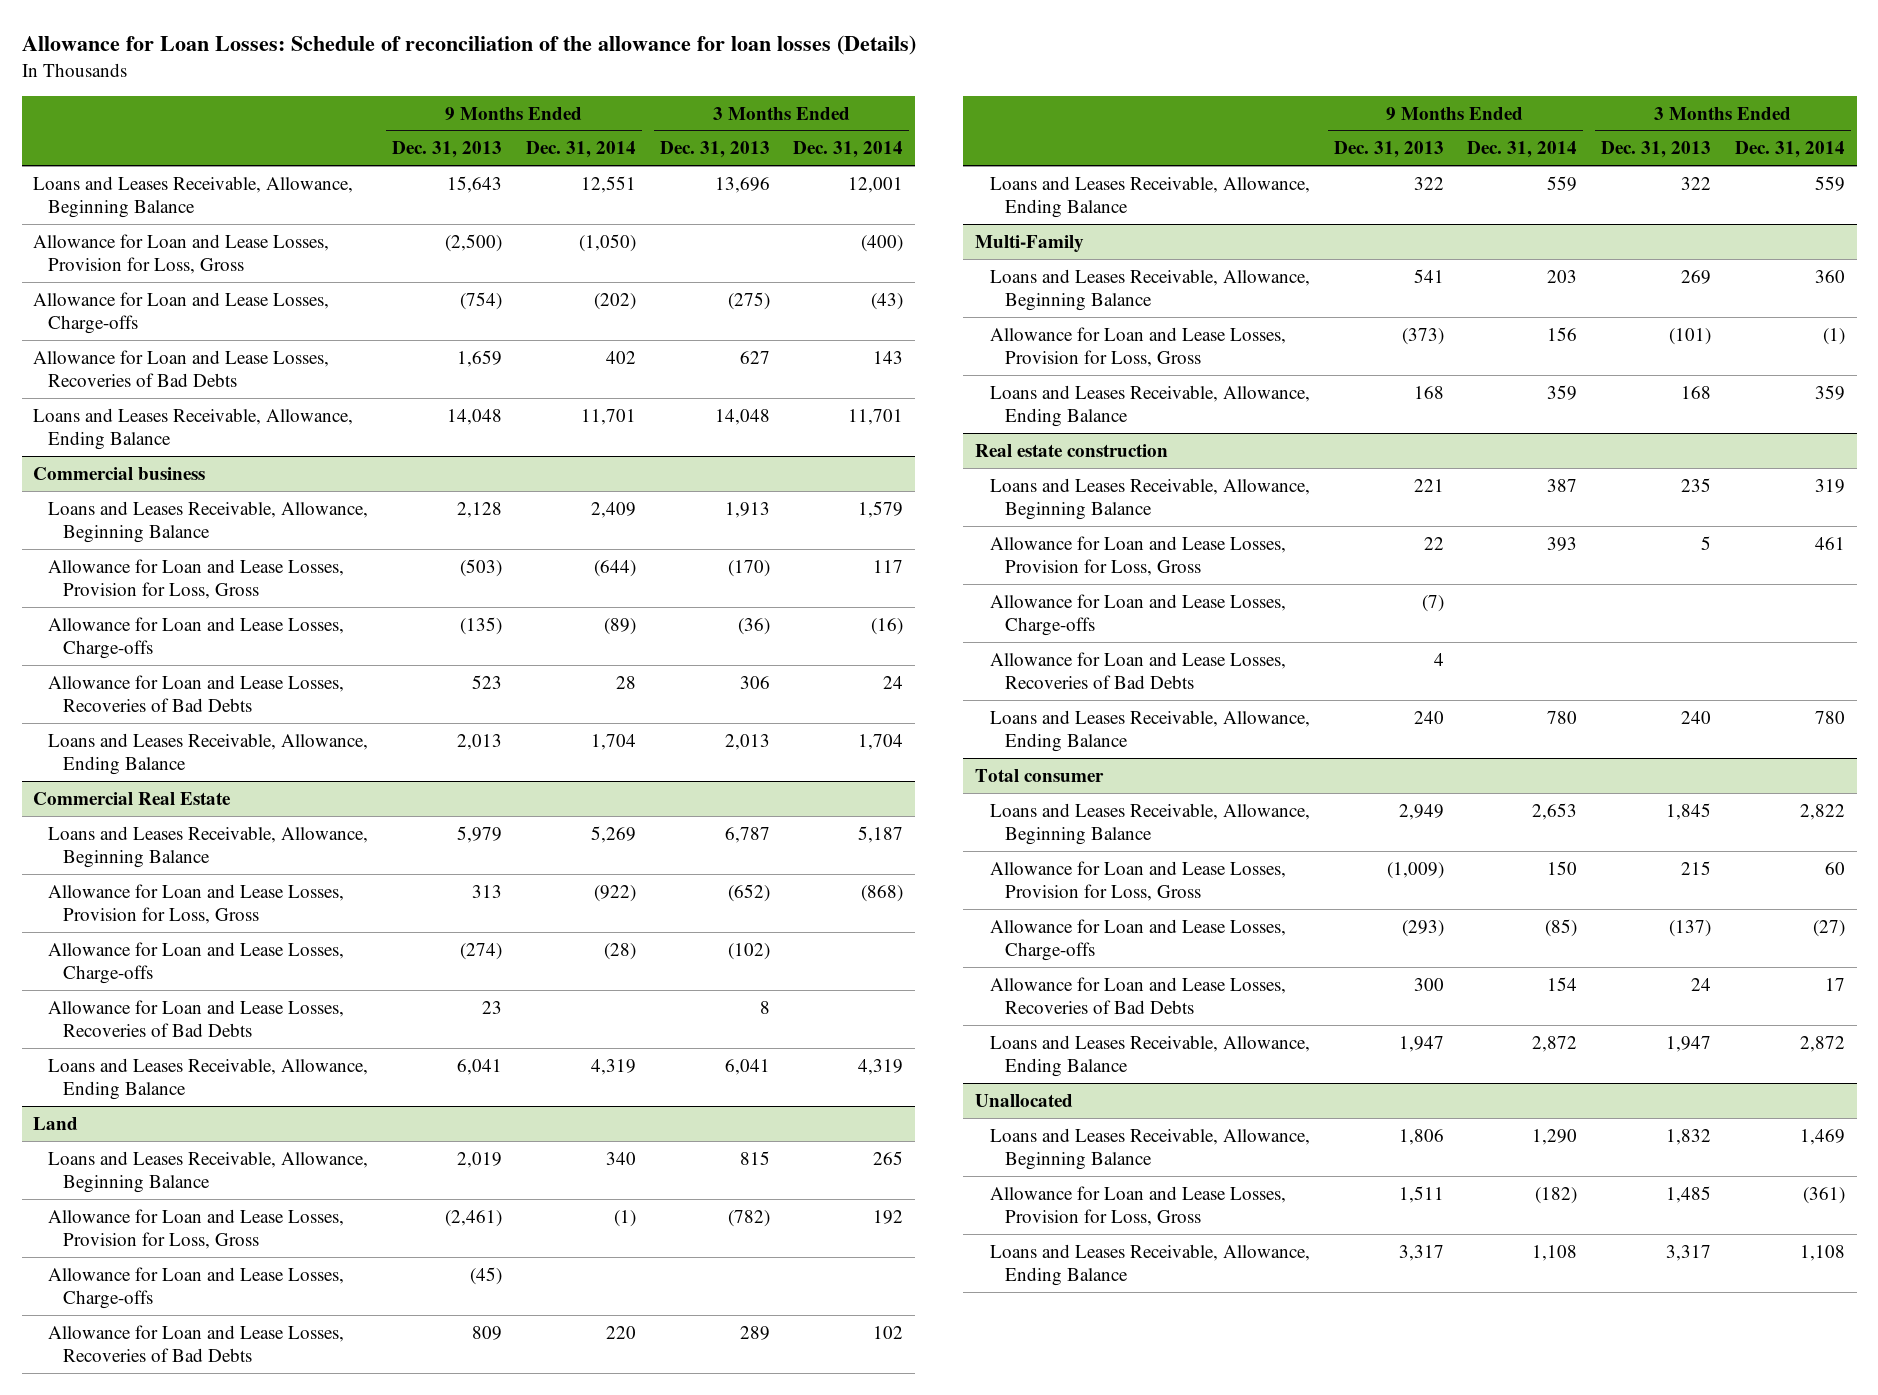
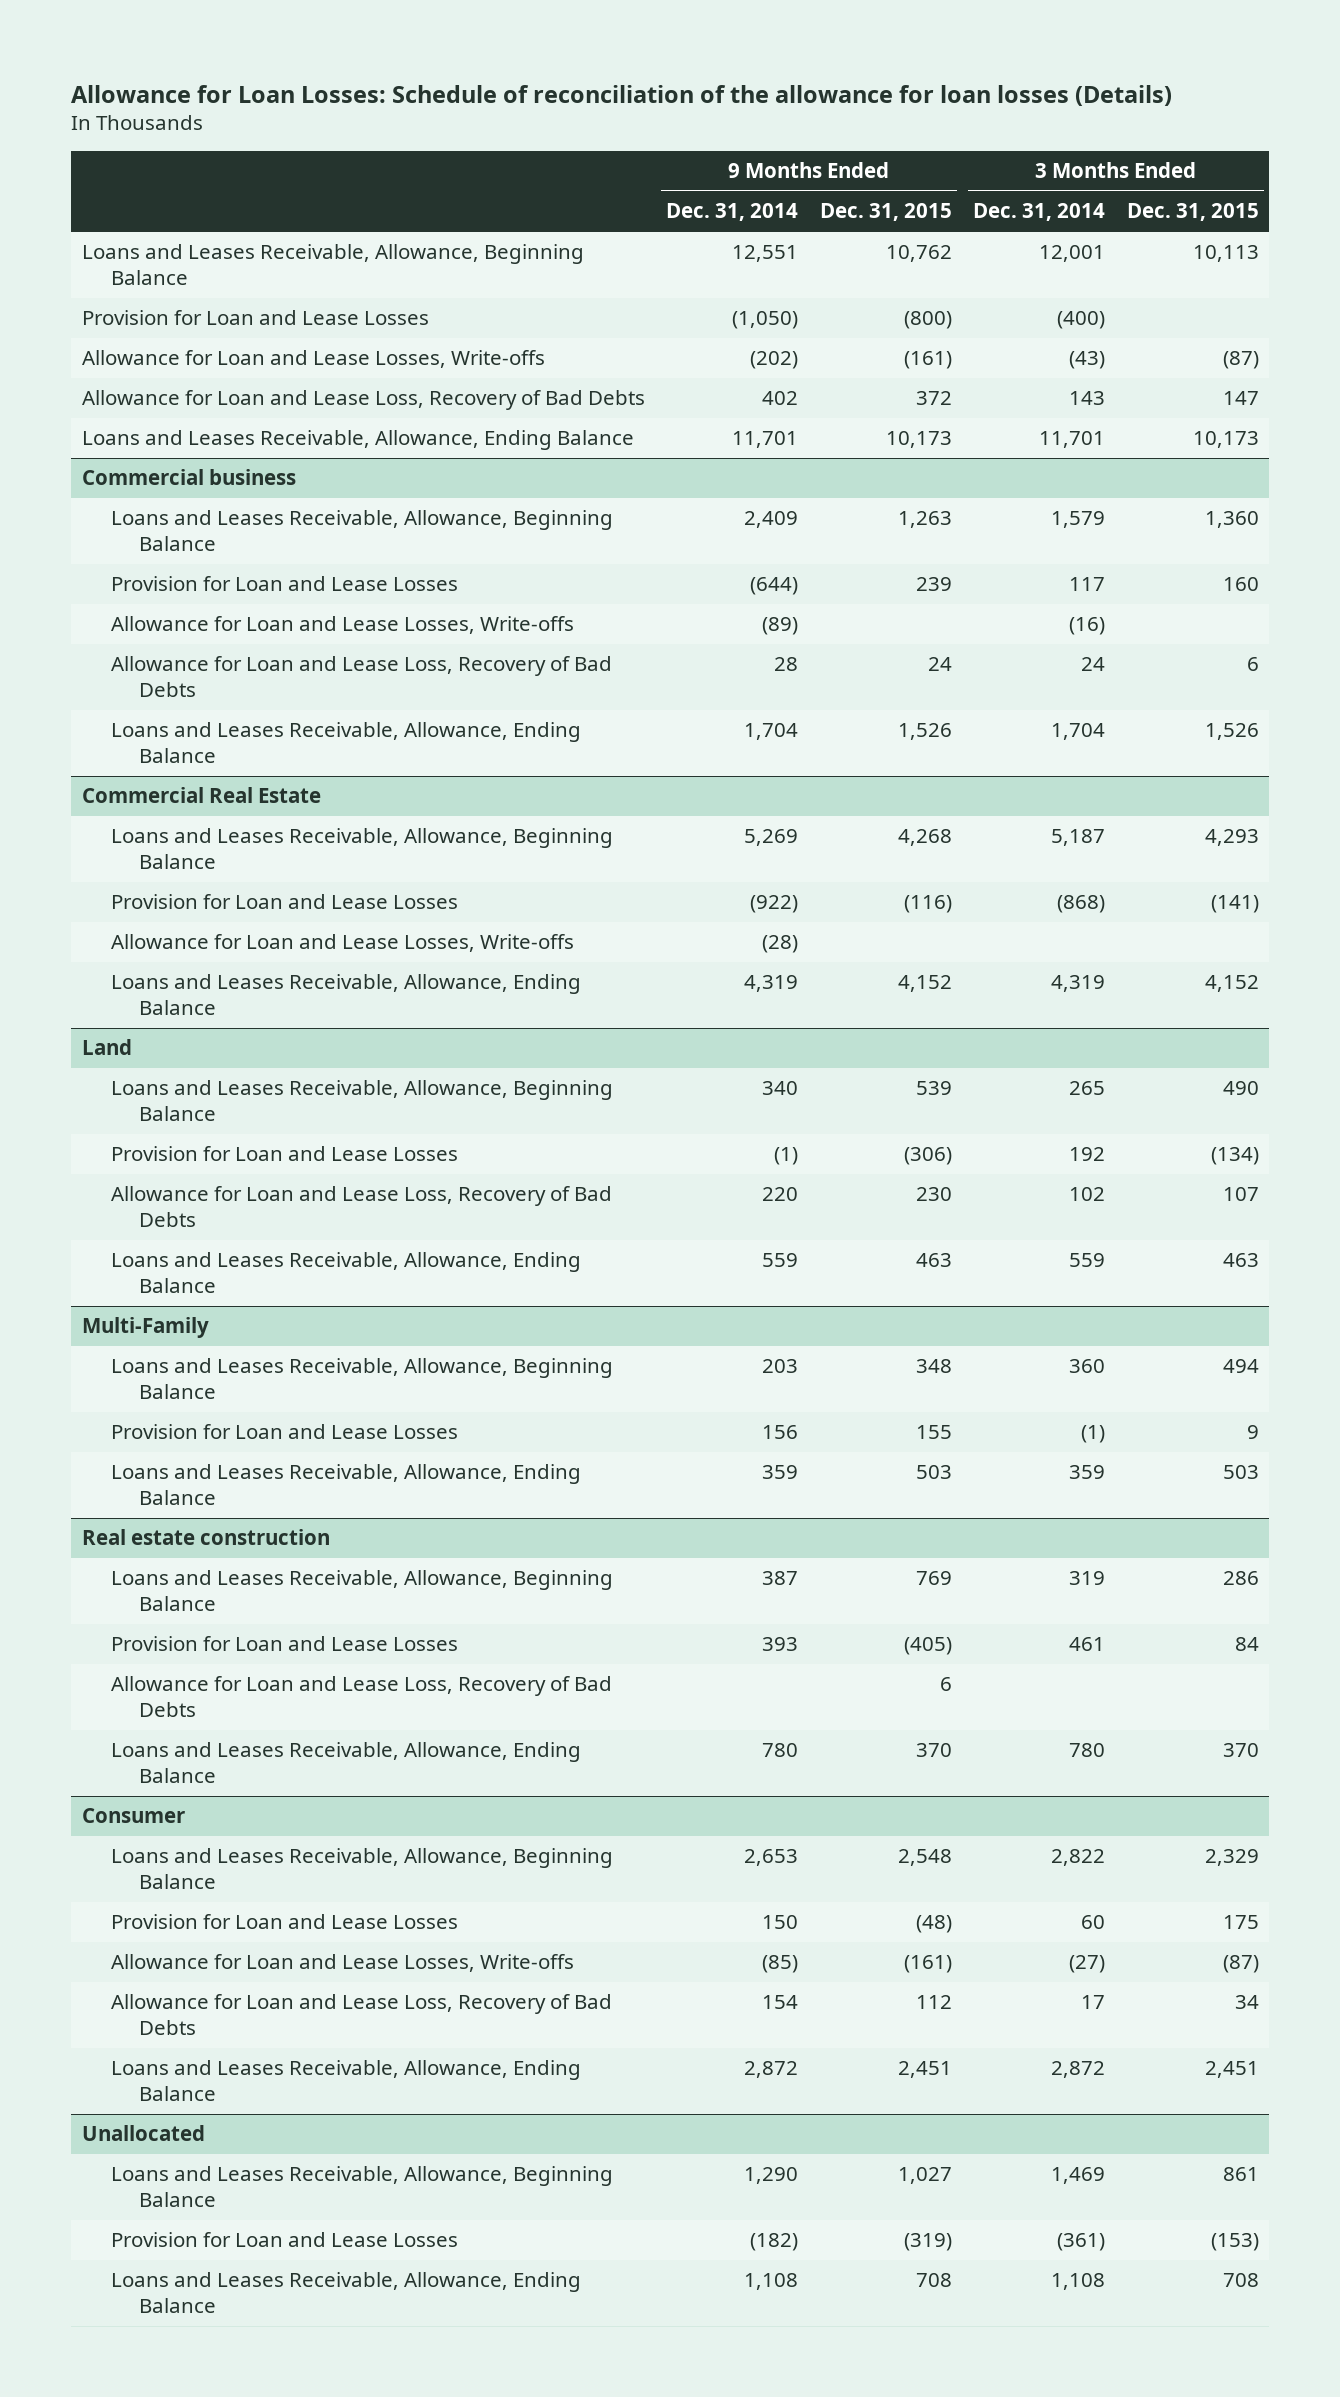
[392,141,503,159] Dec. 31, 2013 -> none
[659,141,770,159] Dec. 31, 2013 -> none
none -> [819,203,952,222] Dec. 31, 2015
none -> [1126,203,1259,222] Dec. 31, 2015
[33,233,330,274] Allowance for Loan and Lease Losses, Provision for Loss, Gross -> [81,310,429,326] Provision for Loan and Lease Losses
[33,291,330,334] Allowance for Loan and Lease Losses, Charge-offs -> [81,350,545,369] Allowance for Loan and Lease Losses, Write-offs
[33,349,330,387] Allowance for Loan and Lease Losses, Recoveries of Bad Debts -> [81,390,645,411] Allowance for Loan and Lease Loss, Recovery of Bad Debts
[48,558,345,599] Allowance for Loan and Lease Losses, Provision for Loss, Gross -> [110,576,458,592] Provision for Loan and Lease Losses
[48,616,345,659] Allowance for Loan and Lease Losses, Charge-offs -> [110,616,574,635] Allowance for Loan and Lease Losses, Write-offs
[48,674,345,712] Allowance for Loan and Lease Losses, Recoveries of Bad Debts -> [110,656,612,698] Allowance for Loan and Lease Loss, Recovery of Bad Debts
[48,999,345,1037] Allowance for Loan and Lease Losses, Recoveries of Bad Debts -> none
[48,883,345,924] Allowance for Loan and Lease Losses, Provision for Loss, Gross -> [110,894,458,910] Provision for Loan and Lease Losses
[48,941,345,984] Allowance for Loan and Lease Losses, Charge-offs -> [110,934,574,953] Allowance for Loan and Lease Losses, Write-offs
[48,1266,345,1309] Allowance for Loan and Lease Losses, Charge-offs -> none
[48,1208,345,1249] Allowance for Loan and Lease Losses, Provision for Loss, Gross -> [110,1146,458,1162] Provision for Loan and Lease Losses
[48,1324,345,1362] Allowance for Loan and Lease Losses, Recoveries of Bad Debts -> [110,1186,612,1228] Allowance for Loan and Lease Loss, Recovery of Bad Debts
[989,326,1286,367] Allowance for Loan and Lease Losses, Provision for Loss, Gross -> [110,1424,458,1440] Provision for Loan and Lease Losses
[989,593,1286,636] Allowance for Loan and Lease Losses, Charge-offs -> none
[989,535,1286,576] Allowance for Loan and Lease Losses, Provision for Loss, Gross -> [110,1636,458,1652] Provision for Loan and Lease Losses
[989,651,1286,689] Allowance for Loan and Lease Losses, Recoveries of Bad Debts -> [110,1676,612,1718] Allowance for Loan and Lease Loss, Recovery of Bad Debts
[974,768,1104,782] Total consumer -> [81,1808,185,1824] Consumer
[989,860,1286,901] Allowance for Loan and Lease Losses, Provision for Loss, Gross -> [110,1914,458,1930] Provision for Loan and Lease Losses
[989,918,1286,961] Allowance for Loan and Lease Losses, Charge-offs -> [110,1954,574,1973] Allowance for Loan and Lease Losses, Write-offs
[989,976,1286,1014] Allowance for Loan and Lease Losses, Recoveries of Bad Debts -> [110,1994,612,2036] Allowance for Loan and Lease Loss, Recovery of Bad Debts
[989,1185,1286,1226] Allowance for Loan and Lease Losses, Provision for Loss, Gross -> [110,2232,458,2248] Provision for Loan and Lease Losses

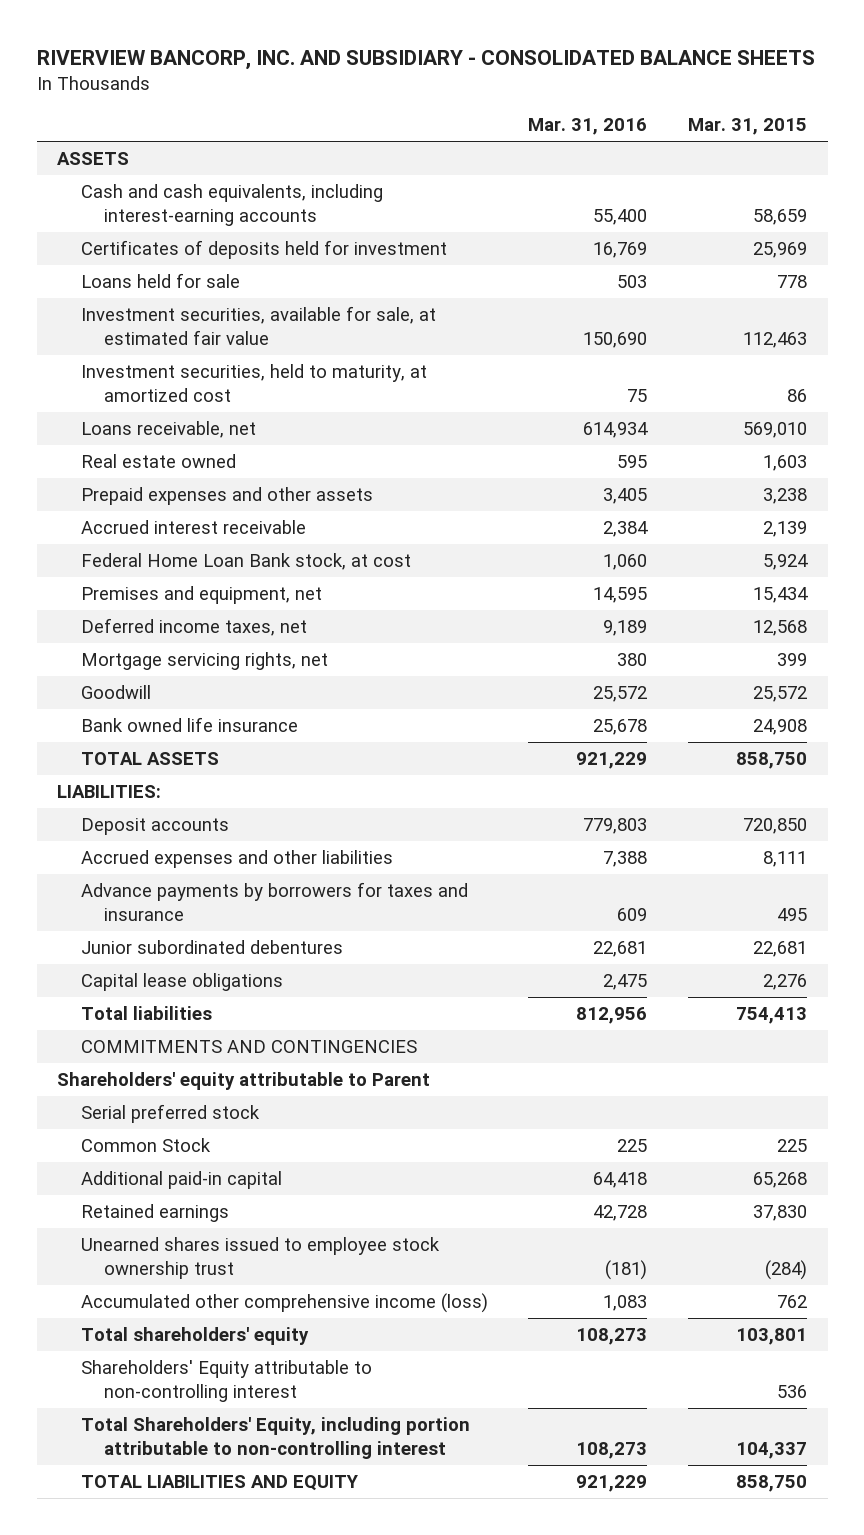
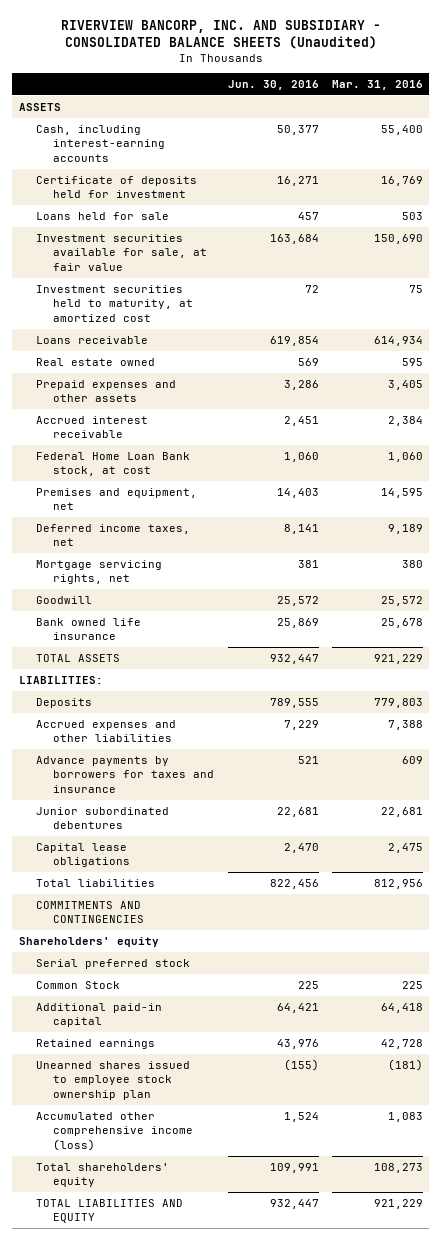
[36,50,815,71] RIVERVIEW BANCORP, INC. AND SUBSIDIARY - CONSOLIDATED BALANCE SHEETS -> [60,19,381,49] RIVERVIEW BANCORP, INC. AND SUBSIDIARY - CONSOLIDATED BALANCE SHEETS (Unaudited)
[688,118,808,136] Mar. 31, 2015 -> none
none -> [227,79,319,90] Jun. 30, 2016
[80,183,383,226] Cash and cash equivalents, including interest-earning accounts -> [36,124,166,162] Cash, including interest-earning accounts
[80,239,447,259] Certificates of deposits held for investment -> [36,175,198,199] Certificate of deposits held for investment
[80,305,436,345] Investment securities, available for sale, at estimated fair value -> [36,233,208,271] Investment securities available for sale, at fair value
[80,363,427,402] Investment securities, held to maturity, at amortized cost -> [36,284,194,322] Investment securities held to maturity, at amortized cost
[80,420,256,438] Loans receivable, net -> [36,335,149,344] Loans receivable
[80,817,229,835] Deposit accounts -> [36,697,93,708] Deposits
[57,1071,431,1090] Shareholders' equity attributable to Parent -> [18,936,159,947] Shareholders' equity
[80,1236,440,1279] Unearned shares issued to employee stock ownership trust -> [36,1060,191,1100] Unearned shares issued to employee stock ownership plan
[80,1359,372,1402] Shareholders' Equity attributable to non-controlling interest -> none
[80,1416,470,1459] Total Shareholders' Equity, including portion attributable to non-controlling interest -> none

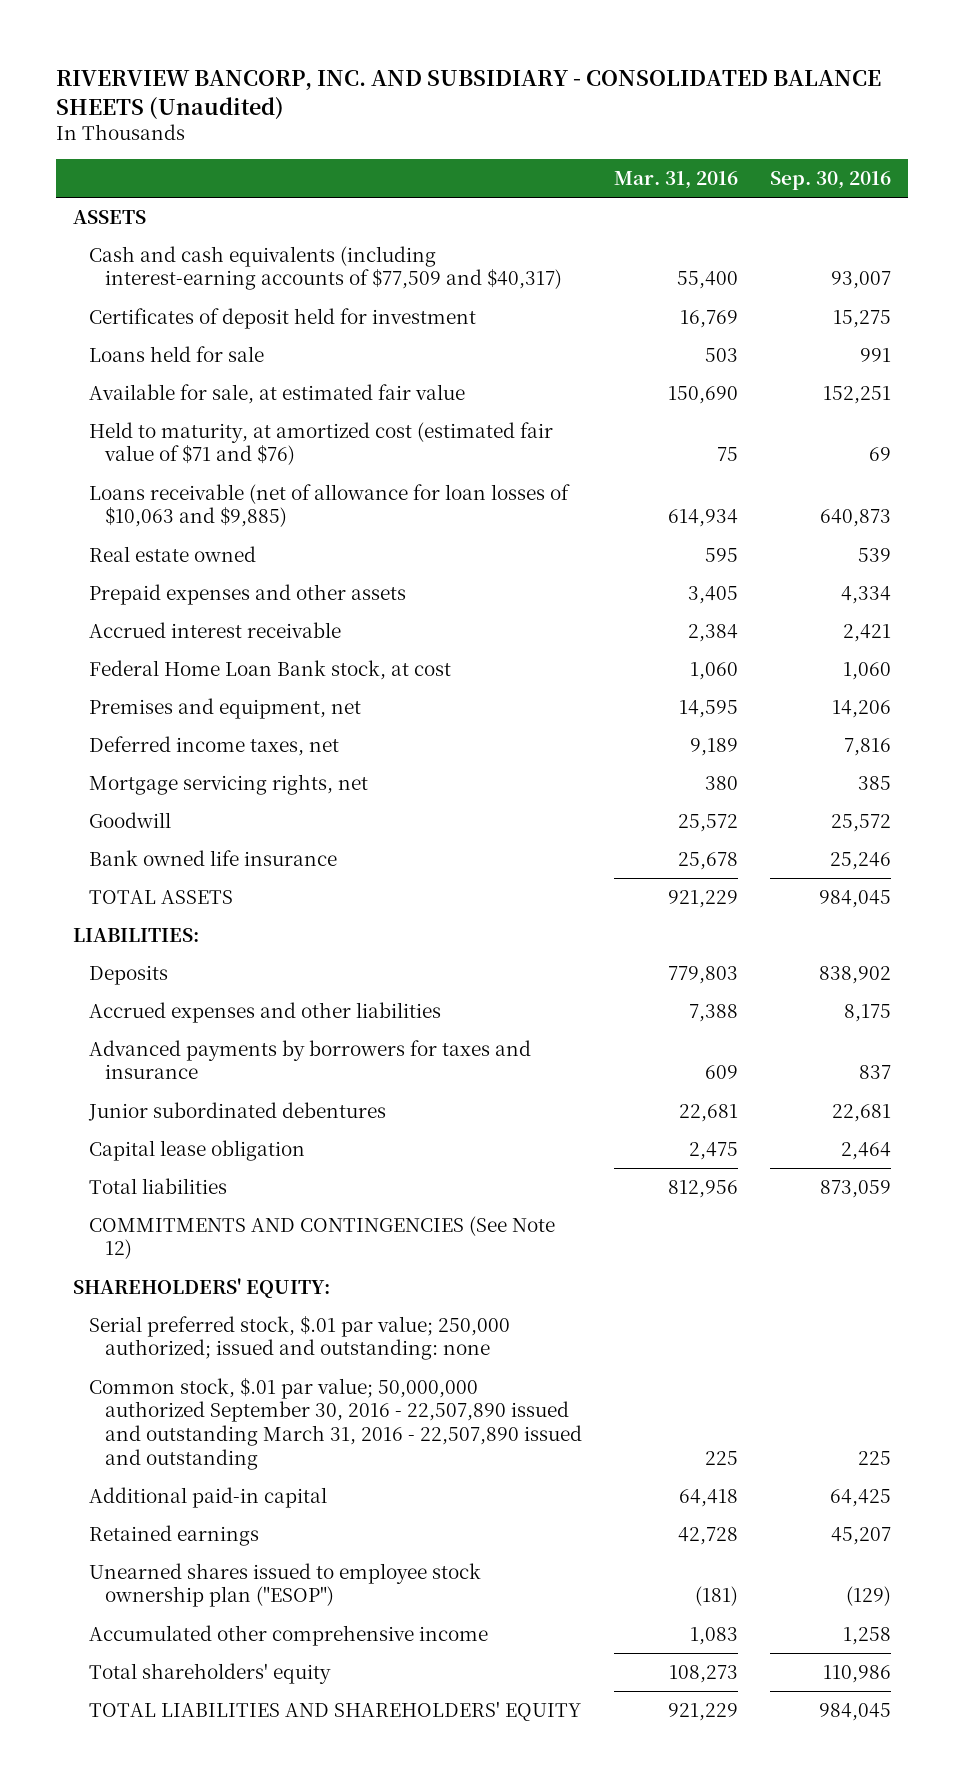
[227,79,319,90] Jun. 30, 2016 -> none
none -> [770,171,892,191] Sep. 30, 2016
[36,124,166,162] Cash, including interest-earning accounts -> [88,245,562,291] Cash and cash equivalents (including interest-earning accounts of $77,509 and $40,317)
[36,175,198,199] Certificate of deposits held for investment -> [88,307,476,329] Certificates of deposit held for investment
[36,233,208,271] Investment securities available for sale, at fair value -> [88,383,465,404] Available for sale, at estimated fair value
[36,284,194,322] Investment securities held to maturity, at amortized cost -> [88,421,553,466] Held to maturity, at amortized cost (estimated fair value of $71 and $76)
[36,335,149,344] Loans receivable -> [88,483,570,528] Loans receivable (net of allowance for loan losses of $10,063 and $9,885)
[36,755,215,793] Advance payments by borrowers for taxes and insurance -> [88,1039,531,1080] Advanced payments by borrowers for taxes and insurance
[36,842,131,868] Capital lease obligations -> [88,1139,305,1161] Capital lease obligation
[36,900,145,924] COMMITMENTS AND CONTINGENCIES -> [88,1215,555,1260] COMMITMENTS AND CONTINGENCIES (See Note 12)
[18,936,159,947] Shareholders' equity -> [72,1277,330,1298] SHAREHOLDERS' EQUITY:
[36,958,191,969] Serial preferred stock -> [88,1315,510,1361] Serial preferred stock, $.01 par value; 250,000 authorized; issued and outstanding: none
[36,980,121,989] Common Stock -> [88,1377,582,1470] Common stock, $.01 par value; 50,000,000 authorized September 30, 2016 - 22,507,890 issued and outstanding March 31, 2016 - 22,507,890 issued and outstanding
[36,1060,191,1100] Unearned shares issued to employee stock ownership plan -> [88,1562,481,1608] Unearned shares issued to employee stock ownership plan ("ESOP")
[36,1111,194,1151] Accumulated other comprehensive income (loss) -> [88,1624,488,1646] Accumulated other comprehensive income
[36,1198,184,1224] TOTAL LIABILITIES AND EQUITY -> [88,1700,581,1721] TOTAL LIABILITIES AND SHAREHOLDERS' EQUITY

